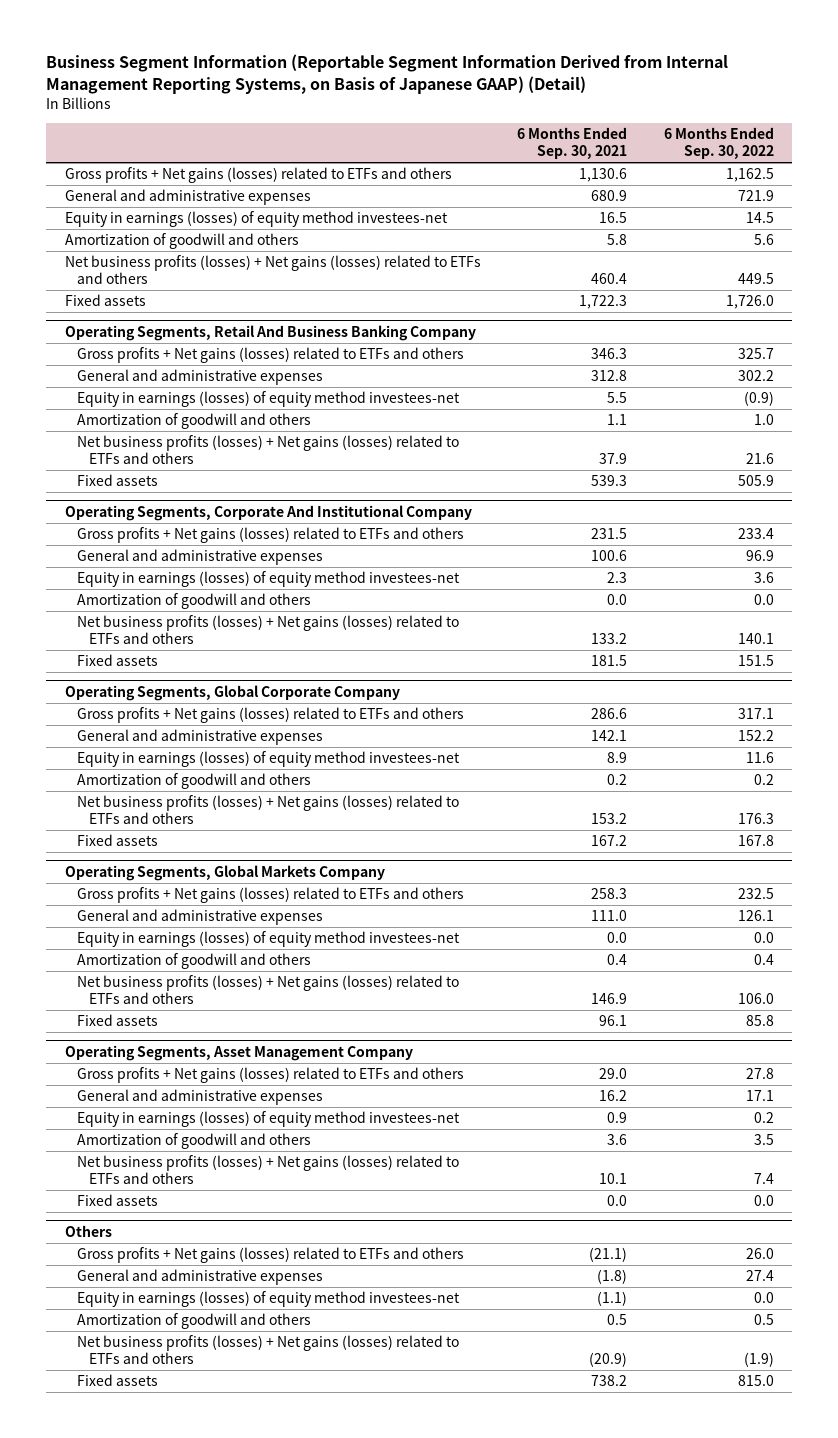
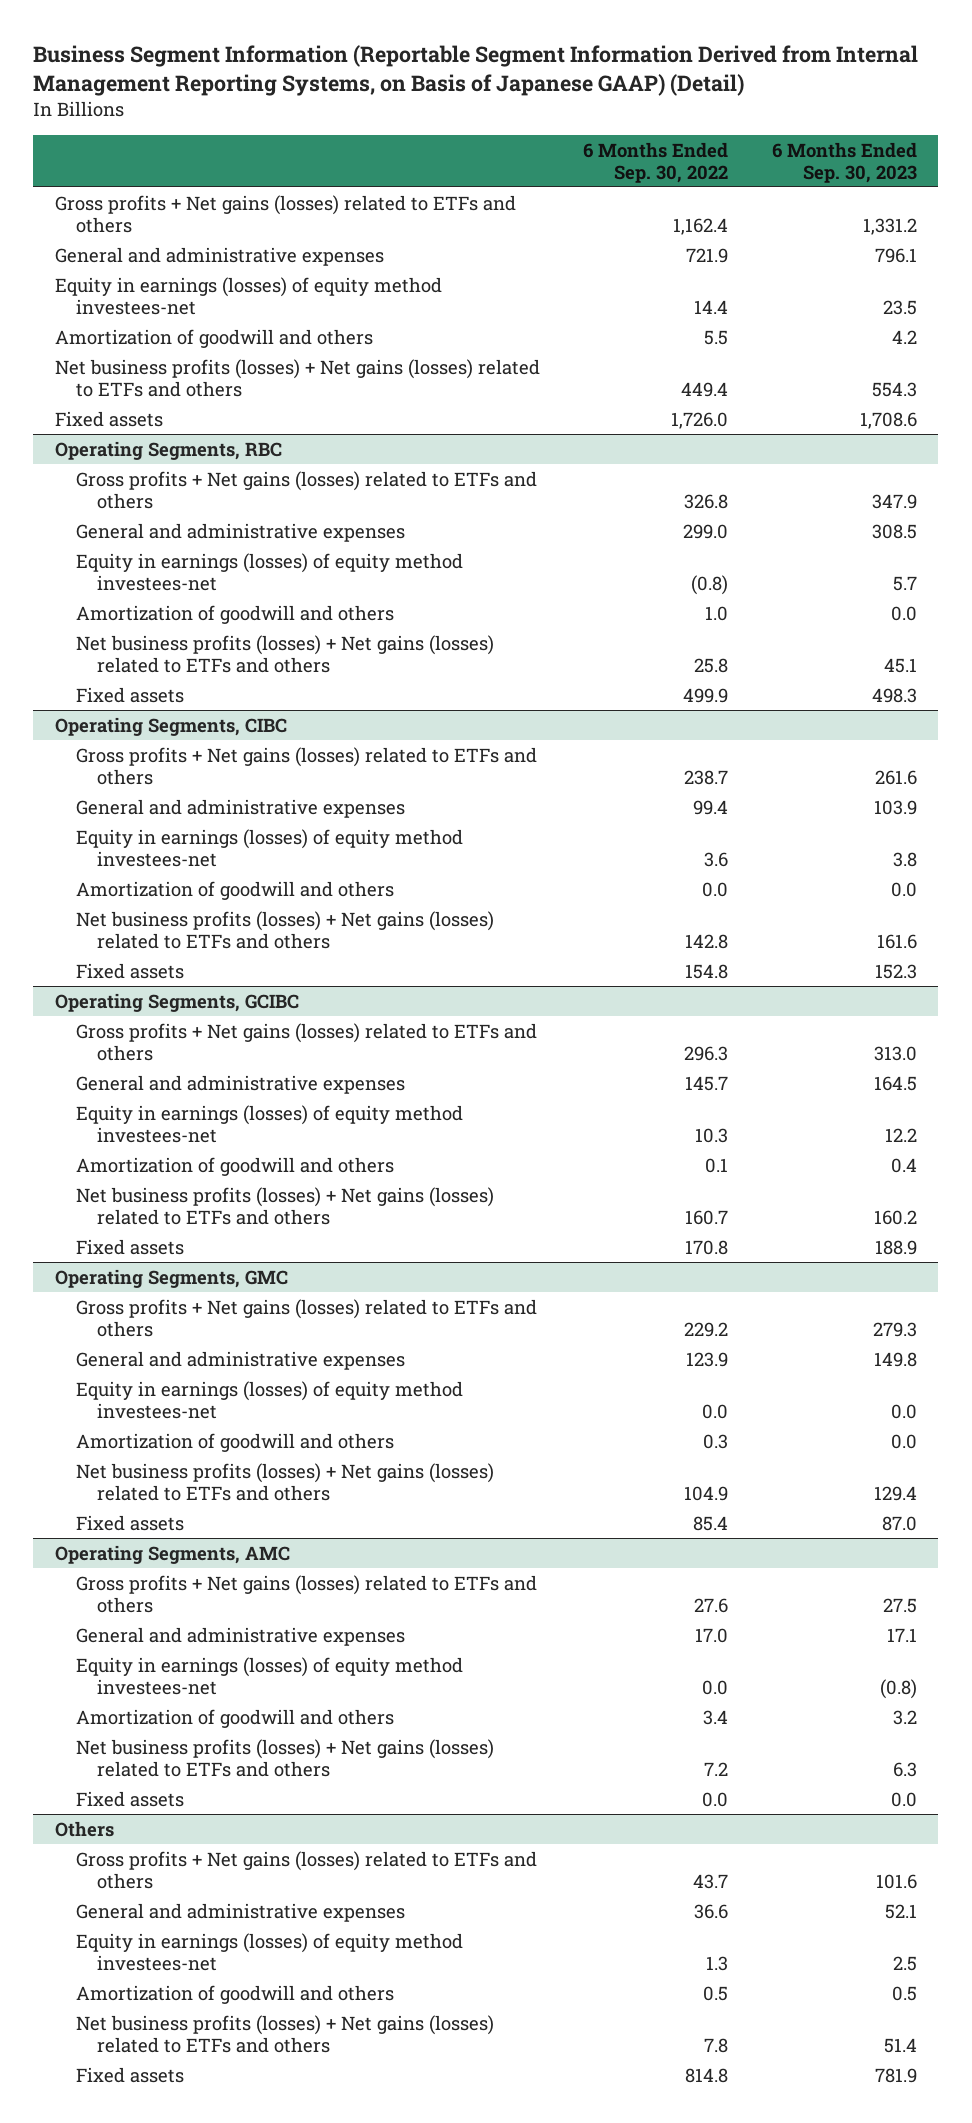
[517,127,628,160] 6 Months Ended Sep. 30, 2021 -> none
none -> [771,141,917,183] 6 Months Ended Sep. 30, 2023
[725,168,774,183] 1,162.5 -> [673,217,729,235] 1,162.4
[745,212,774,224] 14.5 -> [694,299,729,314] 14.4
[753,234,774,246] 5.6 -> [704,329,729,345] 5.5
[737,273,774,285] 449.5 -> [681,381,729,397] 449.4
[64,324,476,341] Operating Segments, Retail And Business Banking Company -> none
none -> [54,440,282,460] Operating Segments, RBC
[737,348,774,360] 325.7 -> [684,493,729,509] 326.8
[737,370,774,382] 302.2 -> [683,523,729,539] 299.0
[743,391,774,407] (0.9) -> [691,574,729,595] (0.8)
[64,504,472,521] Operating Segments, Corporate And Institutional Company -> none
[745,453,774,465] 21.6 -> [694,657,729,673] 25.8
[737,475,774,487] 505.9 -> [683,687,729,703] 499.9
none -> [54,716,287,736] Operating Segments, CIBC
[737,528,774,540] 233.4 -> [684,769,729,785] 238.7
[745,550,774,562] 96.9 -> [693,799,729,815] 99.4
[64,684,400,701] Operating Segments, Global Corporate Company -> none
[64,864,385,881] Operating Segments, Global Markets Company -> none
[737,633,774,645] 140.1 -> [685,933,729,949] 142.8
[737,655,774,667] 151.5 -> [685,963,729,979] 154.8
none -> [54,992,299,1012] Operating Segments, GCIBC
[737,708,774,720] 317.1 -> [684,1045,729,1061] 296.3
[737,730,774,742] 152.2 -> [685,1075,729,1091] 145.7
[745,752,774,764] 11.6 -> [695,1127,729,1143] 10.3
[753,774,774,786] 0.2 -> [705,1157,729,1173] 0.1
[737,813,774,825] 176.3 -> [685,1209,729,1225] 160.7
[737,835,774,847] 167.8 -> [685,1239,729,1255] 170.8
none -> [54,1268,288,1288] Operating Segments, GMC
[737,888,774,900] 232.5 -> [684,1321,729,1337] 229.2
[737,910,774,922] 126.1 -> [686,1351,729,1367] 123.9
[64,1044,413,1061] Operating Segments, Asset Management Company -> none
[753,954,774,966] 0.4 -> [703,1433,729,1449] 0.3
[737,993,774,1005] 106.0 -> [684,1485,729,1501] 104.9
[745,1015,774,1027] 85.8 -> [693,1515,729,1531] 85.4
none -> [54,1544,290,1564] Operating Segments, AMC
[745,1068,774,1080] 27.8 -> [694,1597,729,1613] 27.6
[745,1090,774,1102] 17.1 -> [695,1627,729,1643] 17.0
[753,1112,774,1124] 0.2 -> [702,1679,729,1695] 0.0
[753,1134,774,1146] 3.5 -> [703,1709,729,1725] 3.4
[753,1173,774,1185] 7.4 -> [704,1761,729,1776] 7.2
[745,1248,774,1260] 26.0 -> [693,1873,729,1889] 43.7
[745,1270,774,1282] 27.4 -> [694,1903,729,1919] 36.6
[753,1292,774,1304] 0.0 -> [706,1955,729,1971] 1.3
[743,1352,774,1368] (1.9) -> [704,2037,729,2053] 7.8
[737,1375,774,1387] 815.0 -> [685,2067,729,2083] 814.8

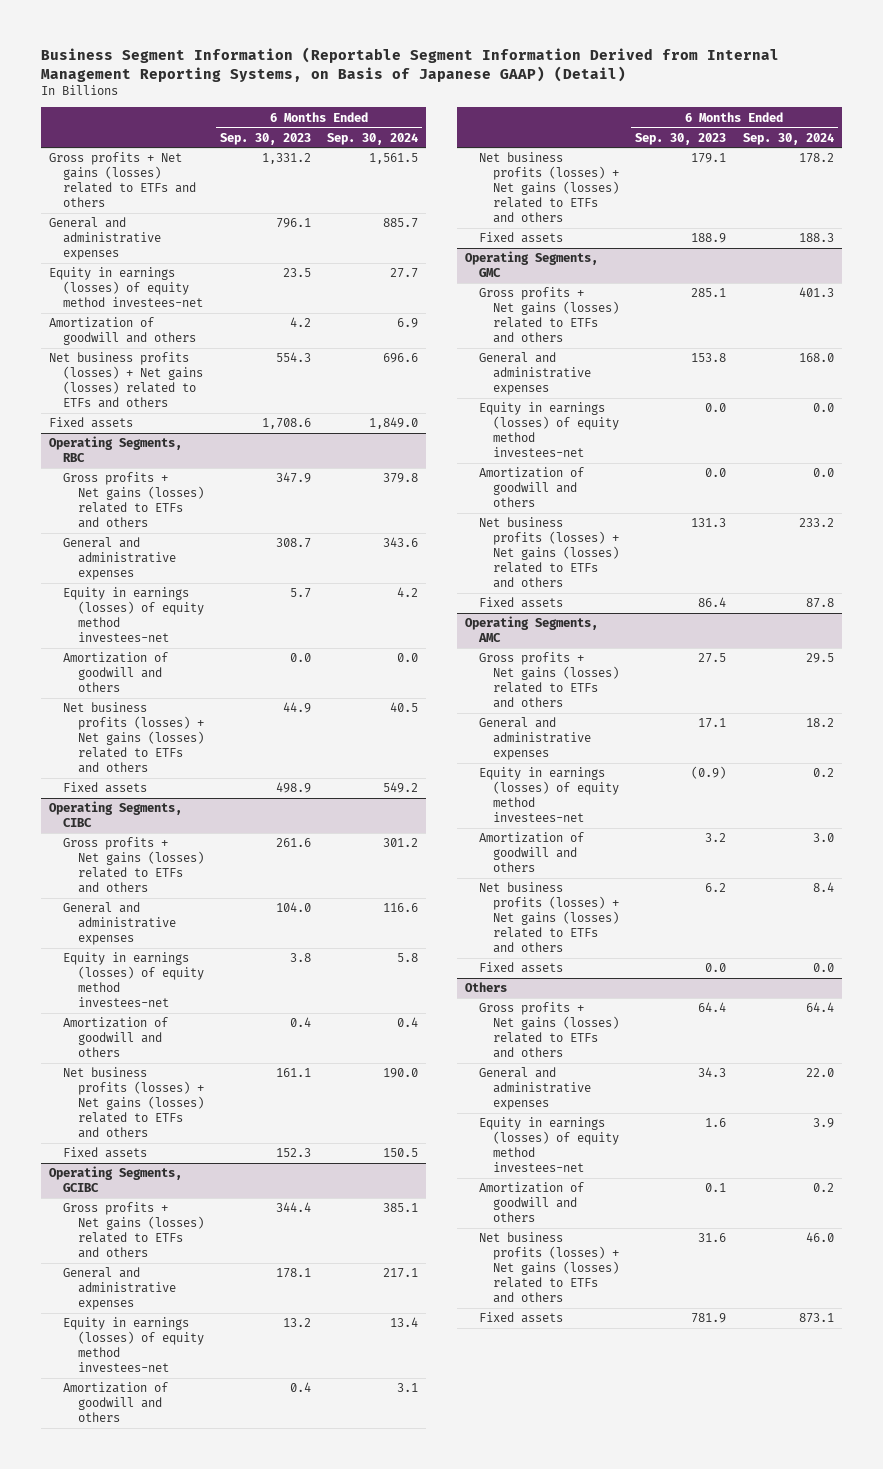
[583,141,729,183] 6 Months Ended Sep. 30, 2022 -> none
none -> [327,132,419,145] Sep. 30, 2024
[871,523,917,539] 308.5 -> [275,538,311,549] 308.7
[883,657,917,673] 45.1 -> [282,702,311,714] 44.9
[871,687,917,703] 498.3 -> [275,782,311,794] 498.9
[873,799,917,815] 103.9 -> [275,902,311,913] 104.0
[890,881,917,897] 0.0 -> [289,1017,311,1028] 0.4
[876,933,917,949] 161.6 -> [275,1068,311,1078] 161.1
[873,1045,917,1061] 313.0 -> [275,1202,311,1213] 344.4
[873,1075,917,1091] 164.5 -> [275,1268,311,1279] 178.1
[884,1127,917,1142] 12.2 -> [282,1318,311,1328] 13.2
[873,1209,917,1225] 160.2 -> [691,153,727,164] 179.1
[872,1321,917,1337] 279.3 -> [691,288,727,298] 285.1
[873,1351,917,1367] 149.8 -> [691,353,727,363] 153.8
[873,1485,917,1501] 129.4 -> [691,518,727,528] 131.3
[881,1515,917,1531] 87.0 -> [698,597,727,608] 86.4
[879,1678,917,1699] (0.8) -> [691,766,727,780] (0.9)
[892,1761,917,1777] 6.3 -> [705,883,727,893] 6.2
[875,1873,917,1889] 101.6 -> [698,1002,727,1013] 64.4
[884,1903,917,1919] 52.1 -> [698,1067,727,1078] 34.3
[892,1955,917,1971] 2.5 -> [705,1118,727,1128] 1.6
[891,1985,917,2001] 0.5 -> [705,1183,727,1193] 0.1
[883,2037,917,2053] 51.4 -> [698,1233,727,1243] 31.6

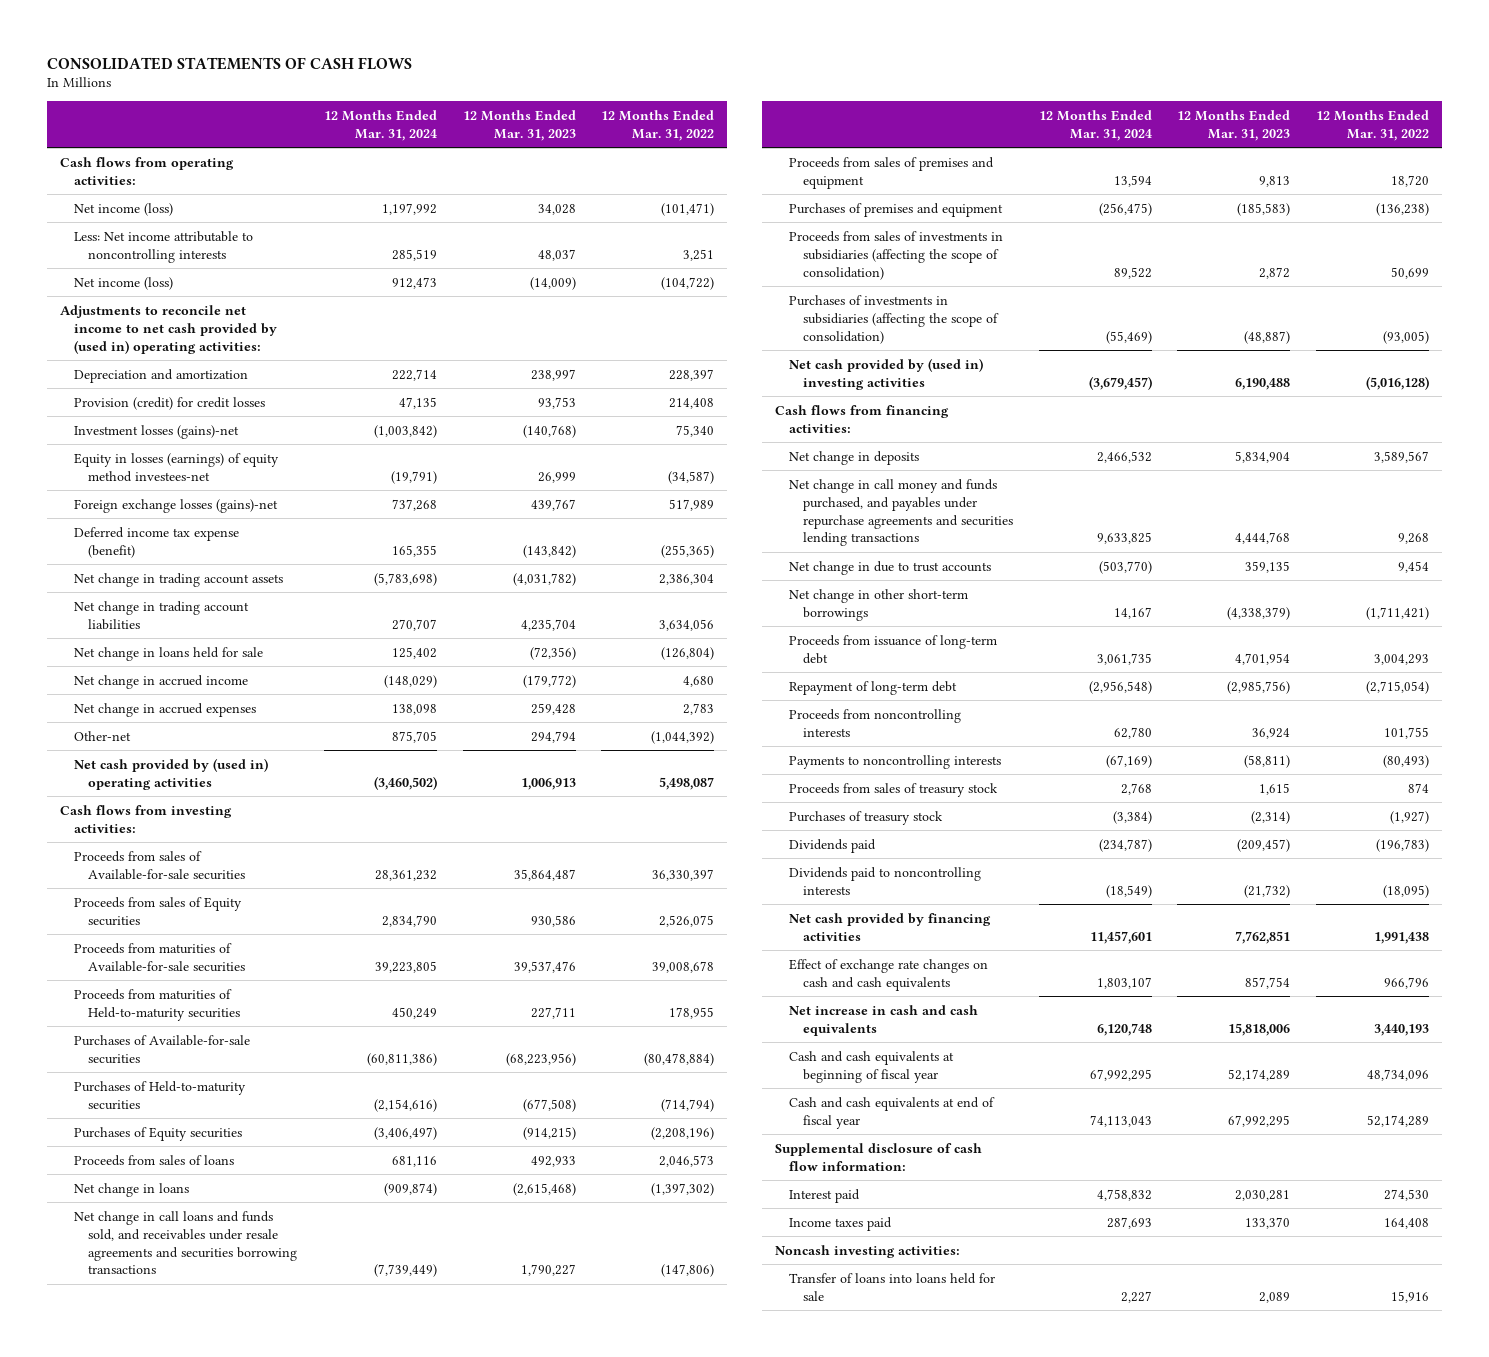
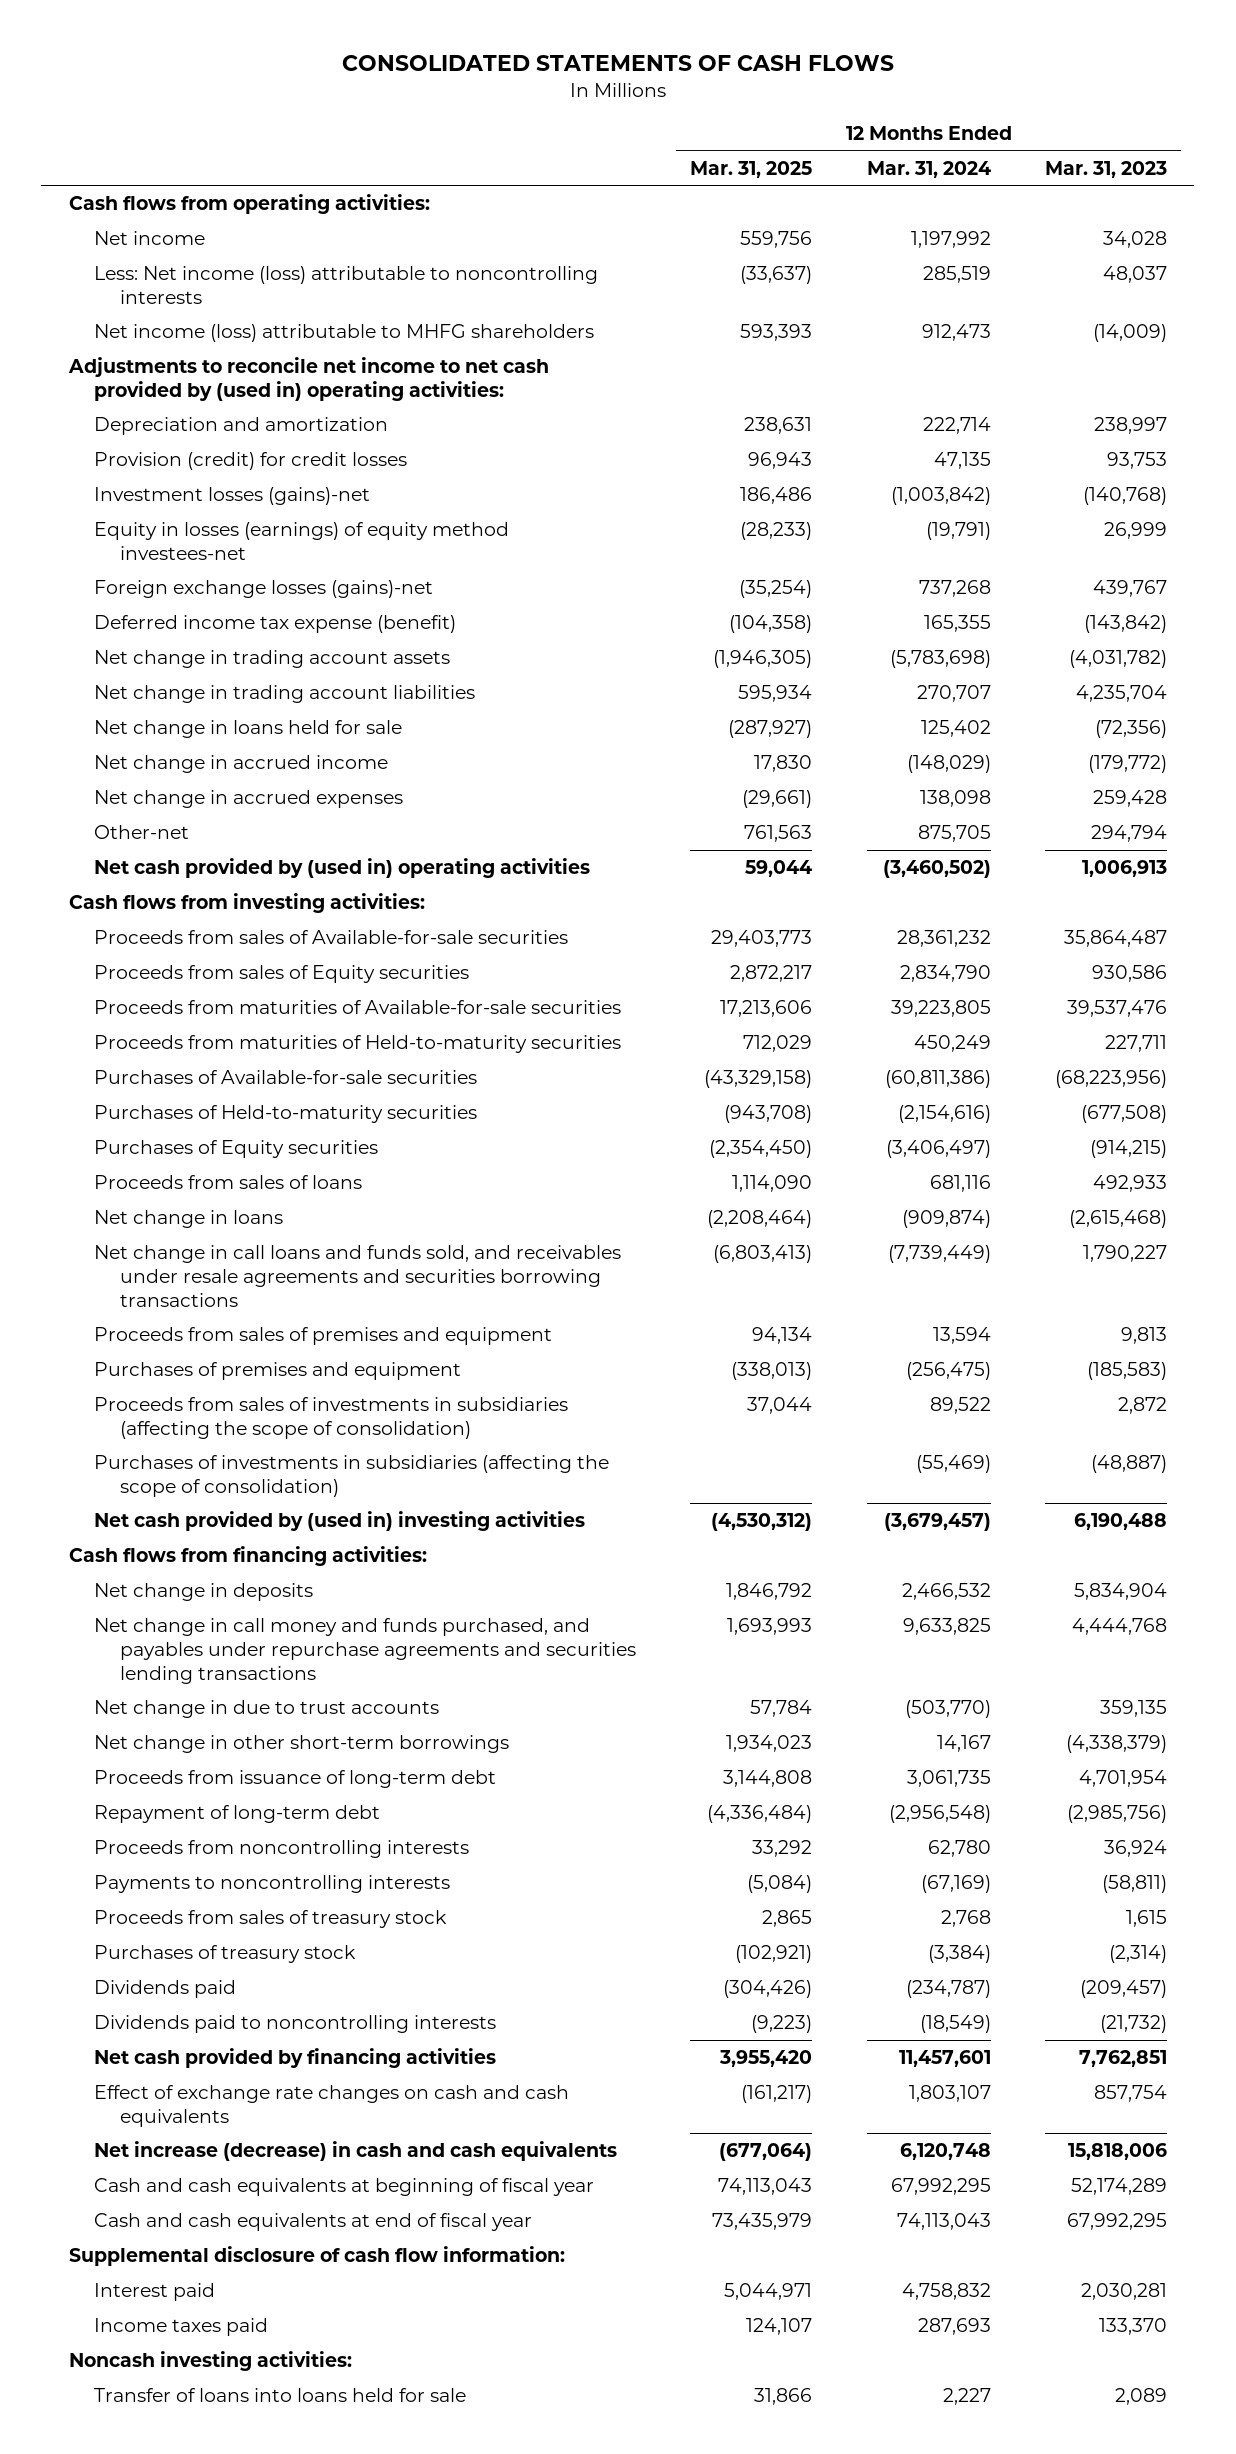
[601,109,715,141] 12 Months Ended Mar. 31, 2022 -> none
none -> [690,160,813,178] Mar. 31, 2025
[74,202,174,216] Net income (loss) -> [94,230,206,245] Net income
[74,230,254,263] Less: Net income attributable to noncontrolling interests -> [94,265,599,304] Less: Net income (loss) attributable to noncontrolling interests
[74,276,174,290] Net income (loss) -> [94,323,595,342] Net income (loss) attributable to MHFG shareholders
[788,1004,978,1036] Net increase in cash and cash equivalents -> [94,2140,618,2161] Net increase (decrease) in cash and cash equivalents

